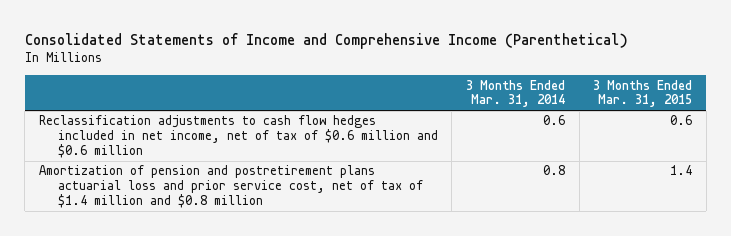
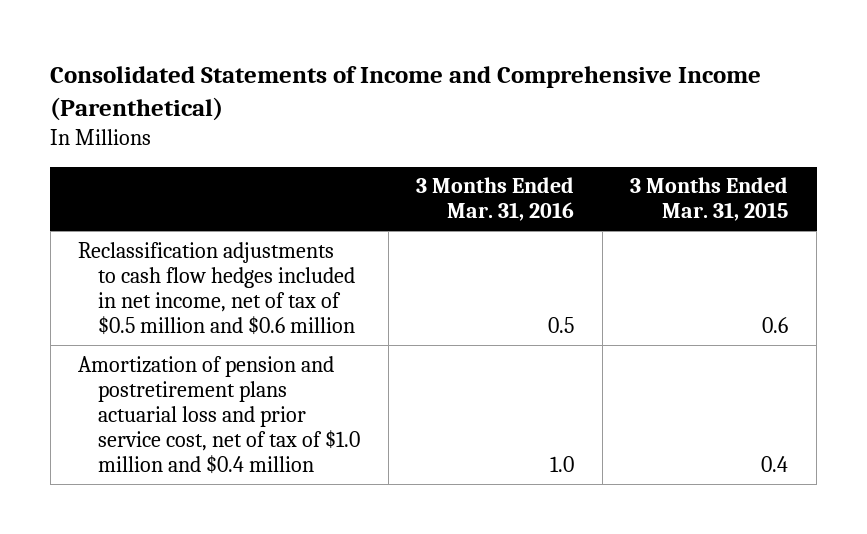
[465,79,565,108] 3 Months Ended Mar. 31, 2014 -> none
none -> [416,177,575,222] 3 Months Ended Mar. 31, 2016
[38,115,438,159] Reclassification adjustments to cash flow hedges included in net income, net of tax of $0.6 million and $0.6 million -> [78,241,355,335] Reclassification adjustments to cash flow hedges included in net income, net of tax of $0.5 million and $0.6 million
[38,165,423,209] Amortization of pension and postretirement plans actuarial loss and prior service cost, net of tax of $1.4 million and $0.8 million -> [78,355,360,474] Amortization of pension and postretirement plans actuarial loss and prior service cost, net of tax of $1.0 million and $0.4 million
[670,165,693,176] 1.4 -> [761,455,789,472] 0.4

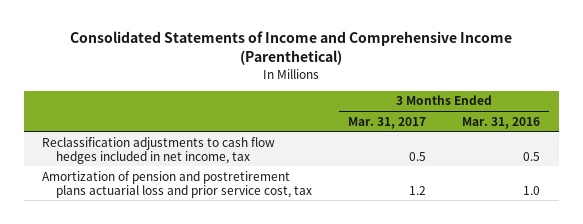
[630,177,789,222] 3 Months Ended Mar. 31, 2015 -> none
none -> [348,116,427,129] Mar. 31, 2017
[78,241,355,335] Reclassification adjustments to cash flow hedges included in net income, net of tax of $0.5 million and $0.6 million -> [42,136,276,164] Reclassification adjustments to cash flow hedges included in net income, tax
[78,355,360,474] Amortization of pension and postretirement plans actuarial loss and prior service cost, net of tax of $1.0 million and $0.4 million -> [42,170,313,198] Amortization of pension and postretirement plans actuarial loss and prior service cost, tax

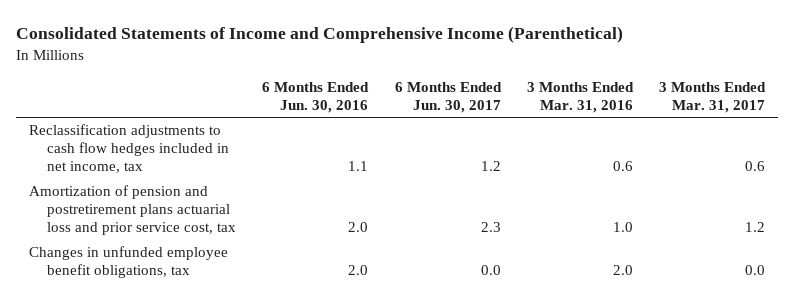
none -> [262,81,370,113] 6 Months Ended Jun. 30, 2016
none -> [394,81,502,113] 6 Months Ended Jun. 30, 2017
[409,151,427,161] 0.5 -> [745,161,766,172] 0.6
[523,151,541,161] 0.5 -> [612,161,633,172] 0.6
none -> [29,246,229,279] Changes in unfunded employee benefit obligations, tax

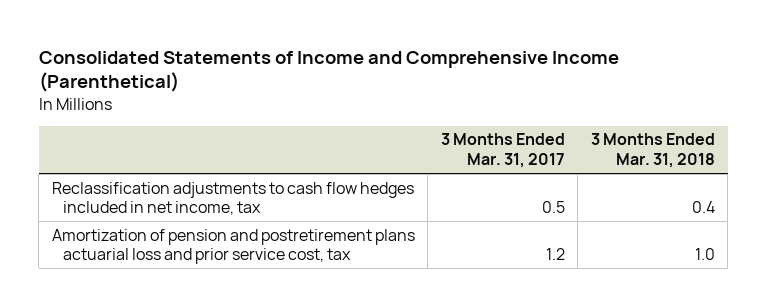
[262,81,370,113] 6 Months Ended Jun. 30, 2016 -> none
[394,81,502,113] 6 Months Ended Jun. 30, 2017 -> none
[526,81,634,113] 3 Months Ended Mar. 31, 2016 -> none
none -> [590,133,715,169] 3 Months Ended Mar. 31, 2018
[745,161,766,172] 0.6 -> [541,201,565,214] 0.5
[29,246,229,279] Changes in unfunded employee benefit obligations, tax -> none

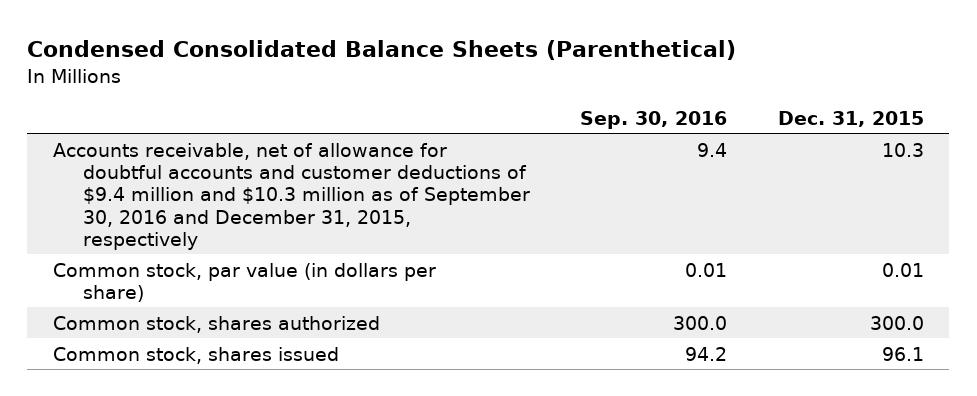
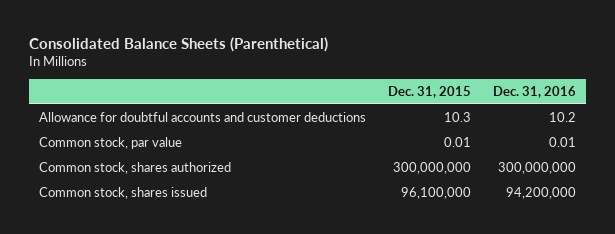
[27,40,737,61] Condensed Consolidated Balance Sheets (Parenthetical) -> [28,36,328,52] Consolidated Balance Sheets (Parenthetical)
[580,110,728,129] Sep. 30, 2016 -> none
none -> [492,86,576,99] Dec. 31, 2016
[52,142,530,250] Accounts receivable, net of allowance for doubtful accounts and customer deductions of $9.4 million and $10.3 million as of September 30, 2016 and December 31, 2015, respectively -> [39,112,367,123] Allowance for doubtful accounts and customer deductions
[52,262,436,302] Common stock, par value (in dollars per share) -> [39,137,183,150] Common stock, par value
[870,315,925,330] 300.0 -> [393,162,472,175] 300,000,000
[882,346,925,361] 96.1 -> [401,187,472,200] 96,100,000

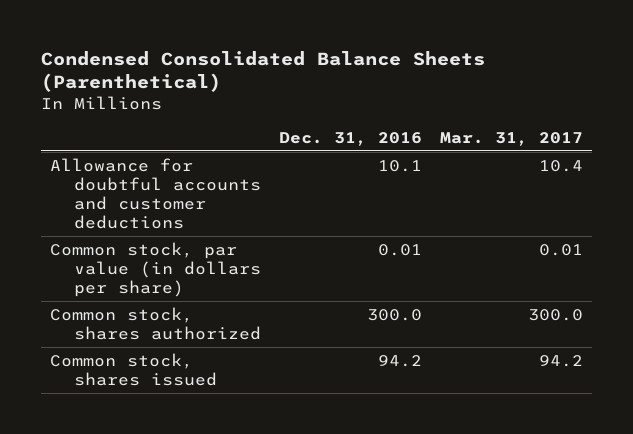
[28,36,328,52] Consolidated Balance Sheets (Parenthetical) -> [40,50,485,93] Condensed Consolidated Balance Sheets (Parenthetical)
[388,86,472,99] Dec. 31, 2015 -> none
none -> [440,131,584,146] Mar. 31, 2017
[548,112,576,123] 10.2 -> [378,159,423,172] 10.1
[39,137,183,150] Common stock, par value -> [49,241,262,297] Common stock, par value (in dollars per share)
[497,162,576,175] 300,000,000 -> [367,308,423,321] 300.0
[505,187,576,200] 94,200,000 -> [378,354,423,367] 94.2

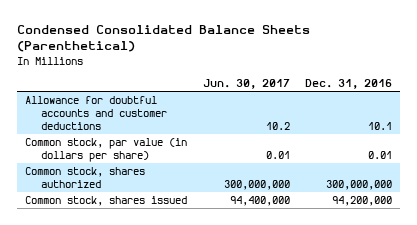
[440,131,584,146] Mar. 31, 2017 -> none
none -> [202,79,290,90] Jun. 30, 2017
[367,308,423,321] 300.0 -> [326,179,393,190] 300,000,000
[378,354,423,367] 94.2 -> [332,196,393,207] 94,200,000

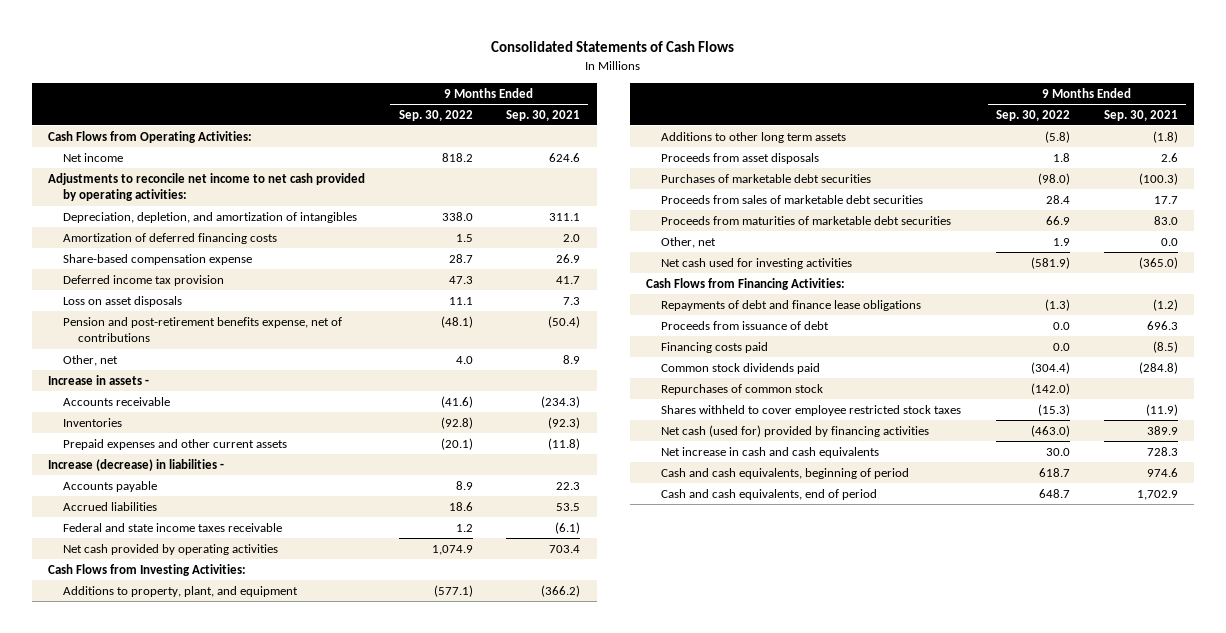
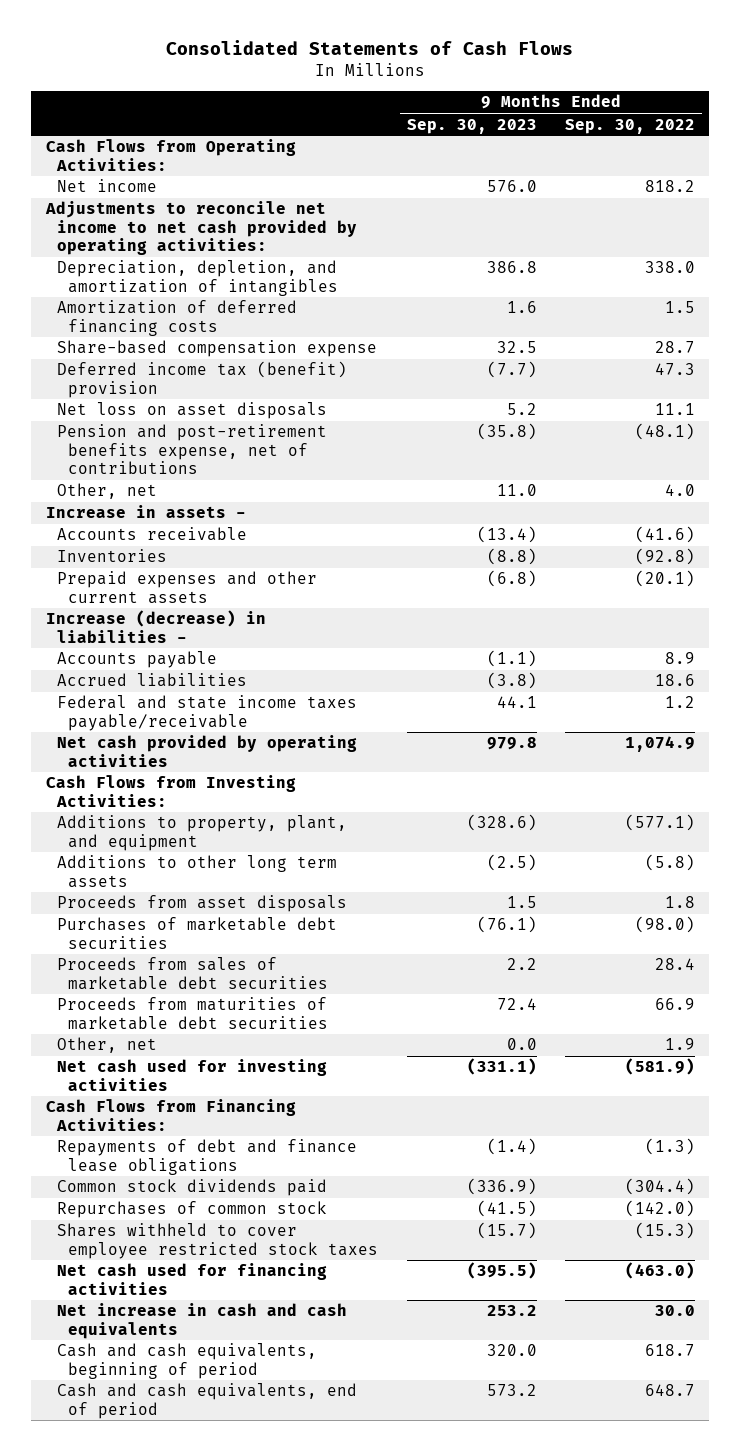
[505,109,580,121] Sep. 30, 2021 -> none
none -> [406,118,537,134] Sep. 30, 2023
[63,274,225,286] Deferred income tax provision -> [56,361,347,398] Deferred income tax (benefit) provision
[63,295,183,307] Loss on asset disposals -> [56,402,327,420] Net loss on asset disposals
[63,522,283,532] Federal and state income taxes receivable -> [56,695,357,731] Federal and state income taxes payable/receivable
[661,320,830,330] Proceeds from issuance of debt -> none
[661,341,769,353] Financing costs paid -> none
[661,424,930,437] Net cash (used for) provided by financing activities -> [56,1263,327,1295] Net cash used for financing activities

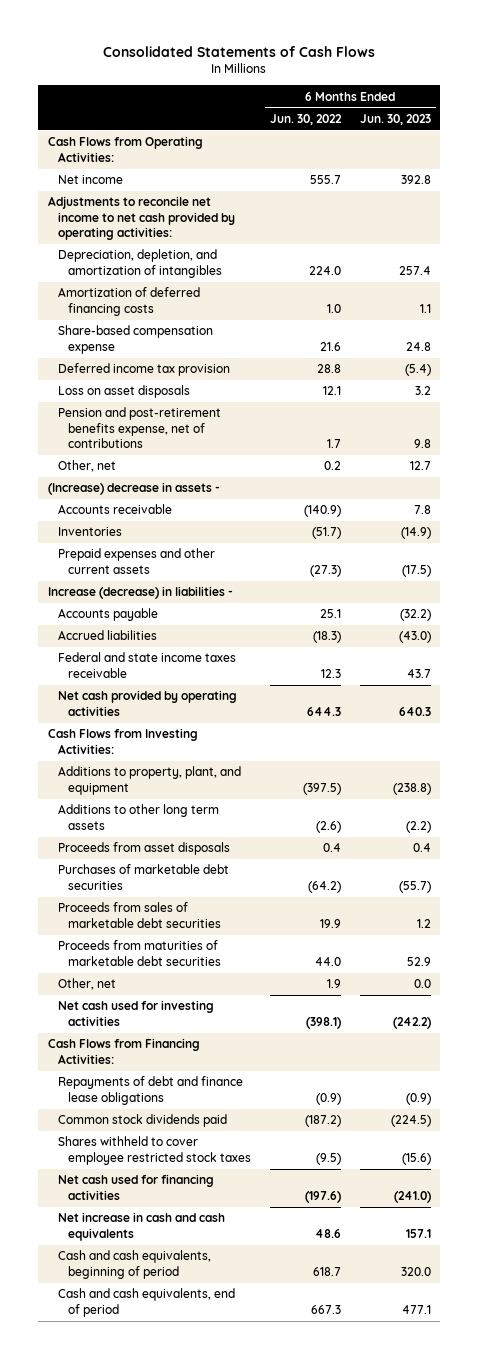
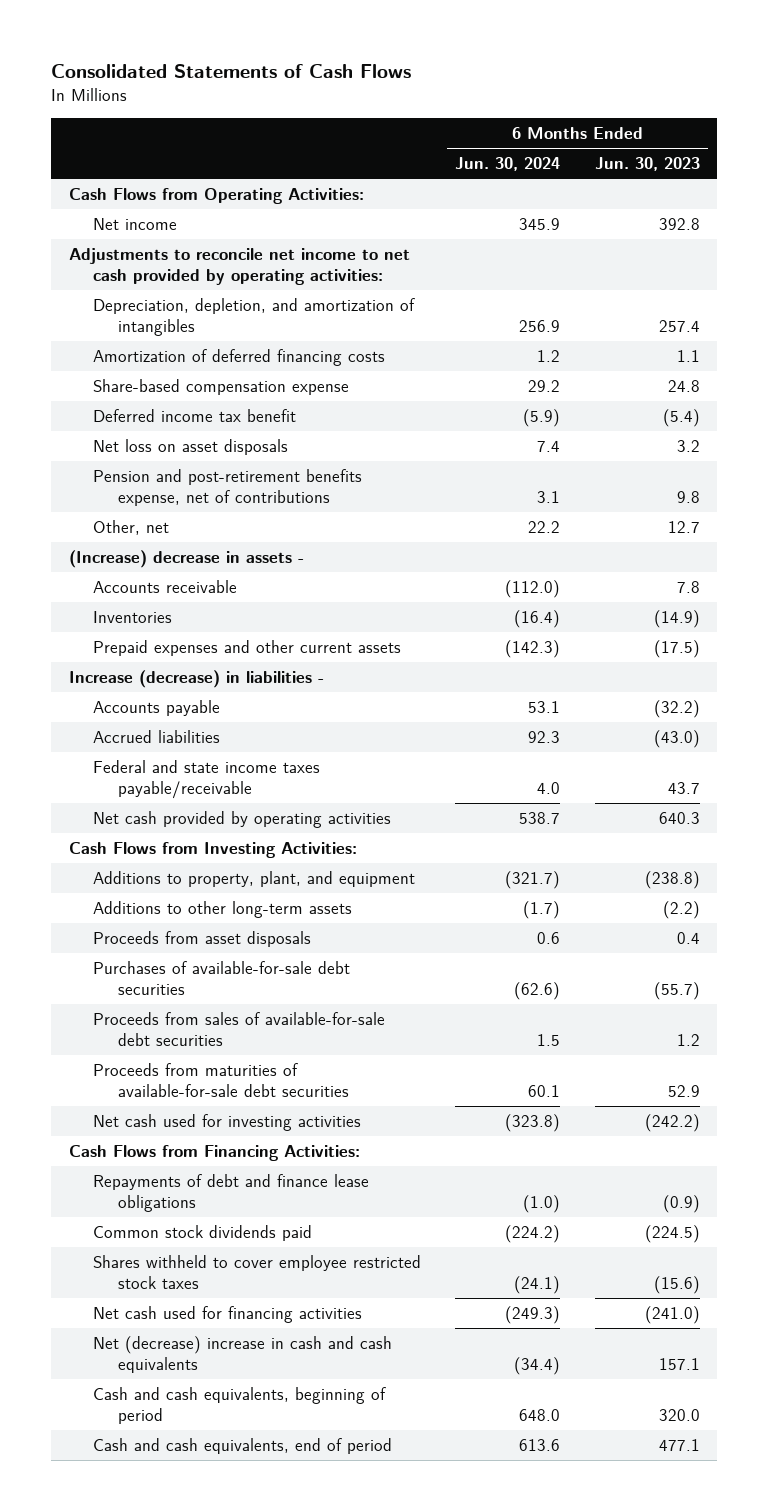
[269,113,342,125] Jun. 30, 2022 -> none
none -> [455,157,561,172] Jun. 30, 2024
[57,363,230,377] Deferred income tax provision -> [93,409,297,423] Deferred income tax benefit
[57,385,190,399] Loss on asset disposals -> [93,439,289,456] Net loss on asset disposals
[57,652,236,678] Federal and state income taxes receivable -> [93,760,321,799] Federal and state income taxes payable/receivable
[57,804,219,830] Additions to other long term assets -> [93,901,353,919] Additions to other long-term assets
[57,978,116,991] Other, net -> none
[57,864,229,890] Purchases of marketable debt securities -> [93,961,351,995] Purchases of available-for-sale debt securities
[57,902,222,928] Proceeds from sales of marketable debt securities -> [93,1012,386,1046] Proceeds from sales of available-for-sale debt securities
[57,940,222,966] Proceeds from maturities of marketable debt securities -> [93,1063,349,1097] Proceeds from maturities of available-for-sale debt securities
[57,1212,225,1241] Net increase in cash and cash equivalents -> [93,1336,393,1373] Net (decrease) increase in cash and cash equivalents

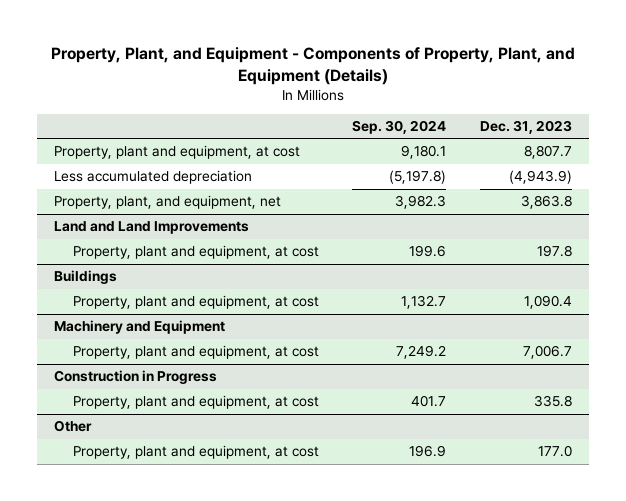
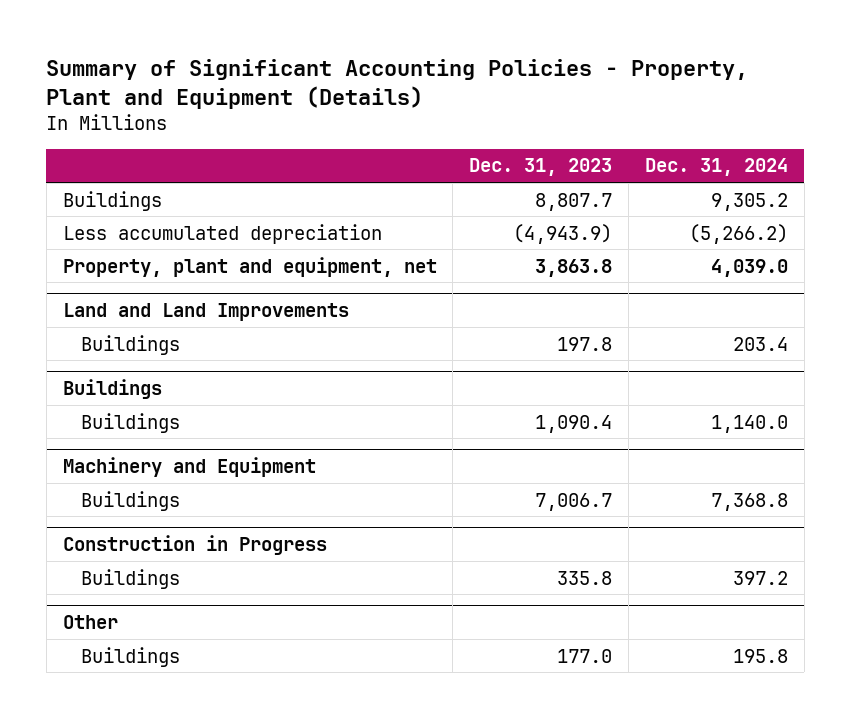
[50,46,575,85] Property, Plant, and Equipment - Components of Property, Plant, and Equipment (Details) -> [46,58,749,109] Summary of Significant Accounting Policies - Property, Plant and Equipment (Details)
[352,120,447,135] Sep. 30, 2024 -> none
none -> [644,158,788,177] Dec. 31, 2024
[53,145,300,160] Property, plant and equipment, at cost -> [62,190,162,211] Buildings
[53,195,281,210] Property, plant, and equipment, net -> [62,256,437,277] Property, plant and equipment, net
[72,245,319,260] Property, plant and equipment, at cost -> [81,334,181,355] Buildings
[72,295,319,310] Property, plant and equipment, at cost -> [81,412,181,433] Buildings
[72,345,319,360] Property, plant and equipment, at cost -> [81,490,181,511] Buildings
[72,395,319,410] Property, plant and equipment, at cost -> [81,568,181,589] Buildings
[72,445,319,460] Property, plant and equipment, at cost -> [81,646,181,667] Buildings

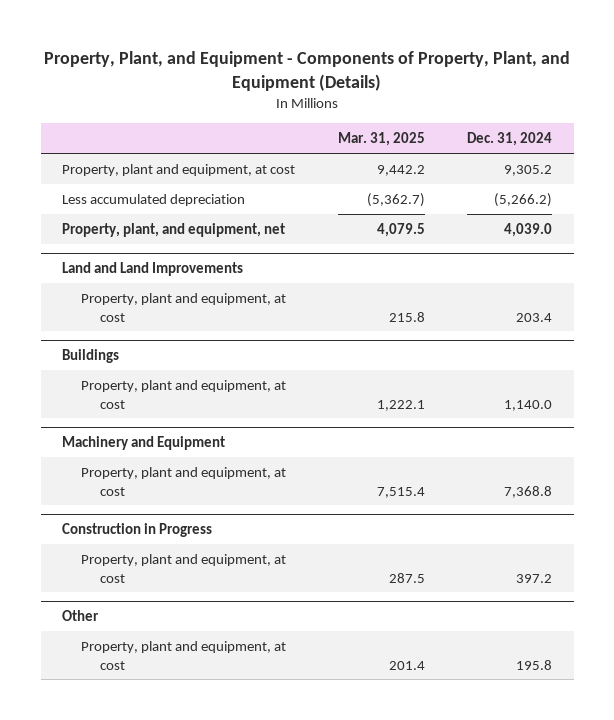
[46,58,749,109] Summary of Significant Accounting Policies - Property, Plant and Equipment (Details) -> [44,51,571,91] Property, Plant, and Equipment - Components of Property, Plant, and Equipment (Details)
[469,158,613,177] Dec. 31, 2023 -> none
none -> [337,132,425,147] Mar. 31, 2025
[62,190,162,211] Buildings -> [61,163,295,176] Property, plant and equipment, at cost
[62,256,437,277] Property, plant and equipment, net -> [61,222,285,237] Property, plant, and equipment, net
[81,334,181,355] Buildings -> [80,292,286,322] Property, plant and equipment, at cost
[81,412,181,433] Buildings -> [80,379,286,409] Property, plant and equipment, at cost
[81,490,181,511] Buildings -> [80,466,286,496] Property, plant and equipment, at cost
[81,568,181,589] Buildings -> [80,553,286,583] Property, plant and equipment, at cost
[81,646,181,667] Buildings -> [80,640,286,670] Property, plant and equipment, at cost

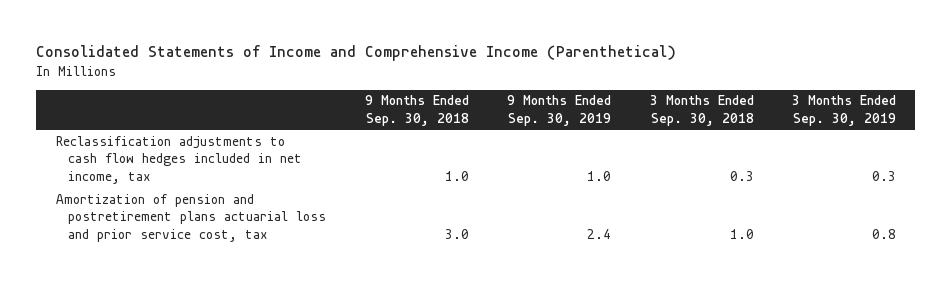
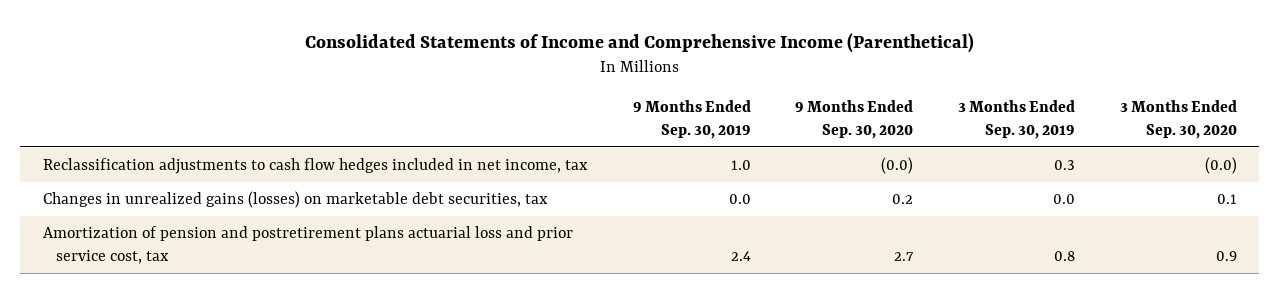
[364,95,469,127] 9 Months Ended Sep. 30, 2018 -> none
[649,95,754,127] 3 Months Ended Sep. 30, 2018 -> none
none -> [795,100,914,140] 9 Months Ended Sep. 30, 2020
none -> [1120,100,1238,140] 3 Months Ended Sep. 30, 2020
none -> [42,191,548,209] Changes in unrealized gains (losses) on marketable debt securities, tax

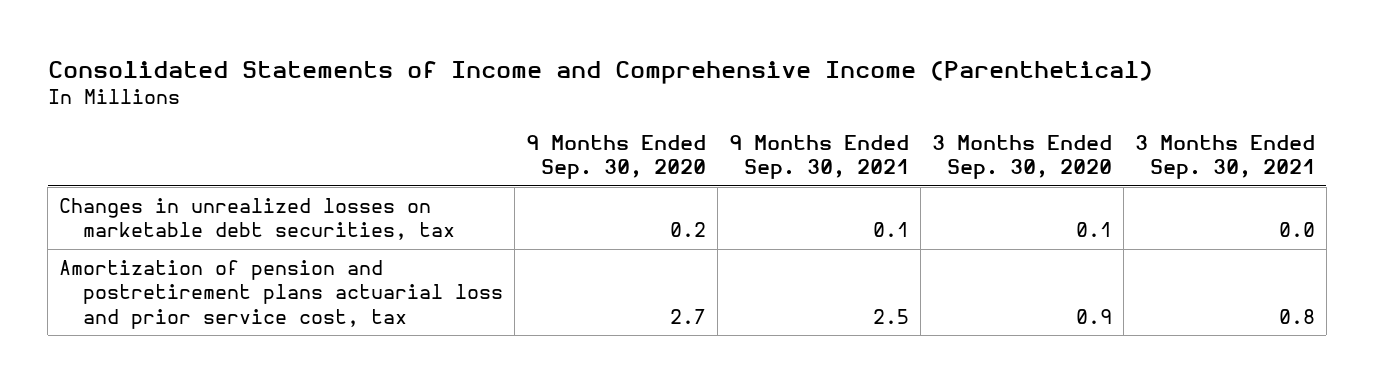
[632,100,751,140] 9 Months Ended Sep. 30, 2019 -> none
[958,100,1076,140] 3 Months Ended Sep. 30, 2019 -> none
none -> [729,135,910,180] 9 Months Ended Sep. 30, 2021
none -> [1134,135,1315,180] 3 Months Ended Sep. 30, 2021
[42,158,588,175] Reclassification adjustments to cash flow hedges included in net income, tax -> none
[42,191,548,209] Changes in unrealized gains (losses) on marketable debt securities, tax -> [59,198,456,241] Changes in unrealized losses on marketable debt securities, tax

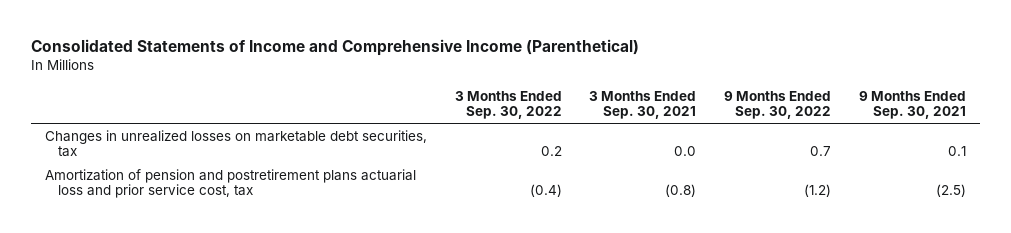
[526,135,707,180] 9 Months Ended Sep. 30, 2020 -> none
[932,135,1113,180] 3 Months Ended Sep. 30, 2020 -> none
none -> [454,90,562,120] 3 Months Ended Sep. 30, 2022
none -> [724,90,832,120] 9 Months Ended Sep. 30, 2022
[873,308,910,324] 2.5 -> [935,184,966,198] (2.5)
[1278,308,1315,324] 0.8 -> [665,184,697,198] (0.8)

